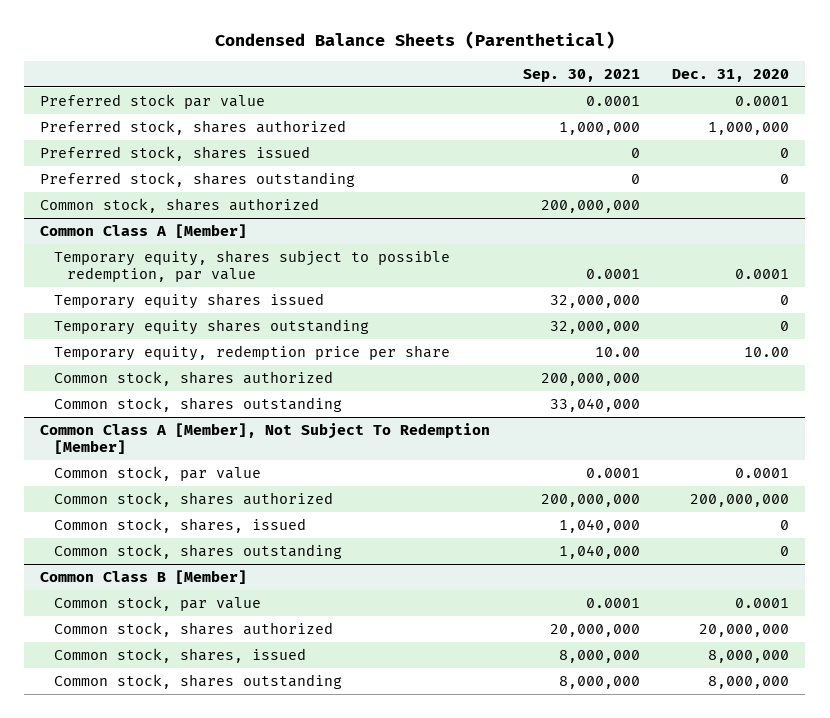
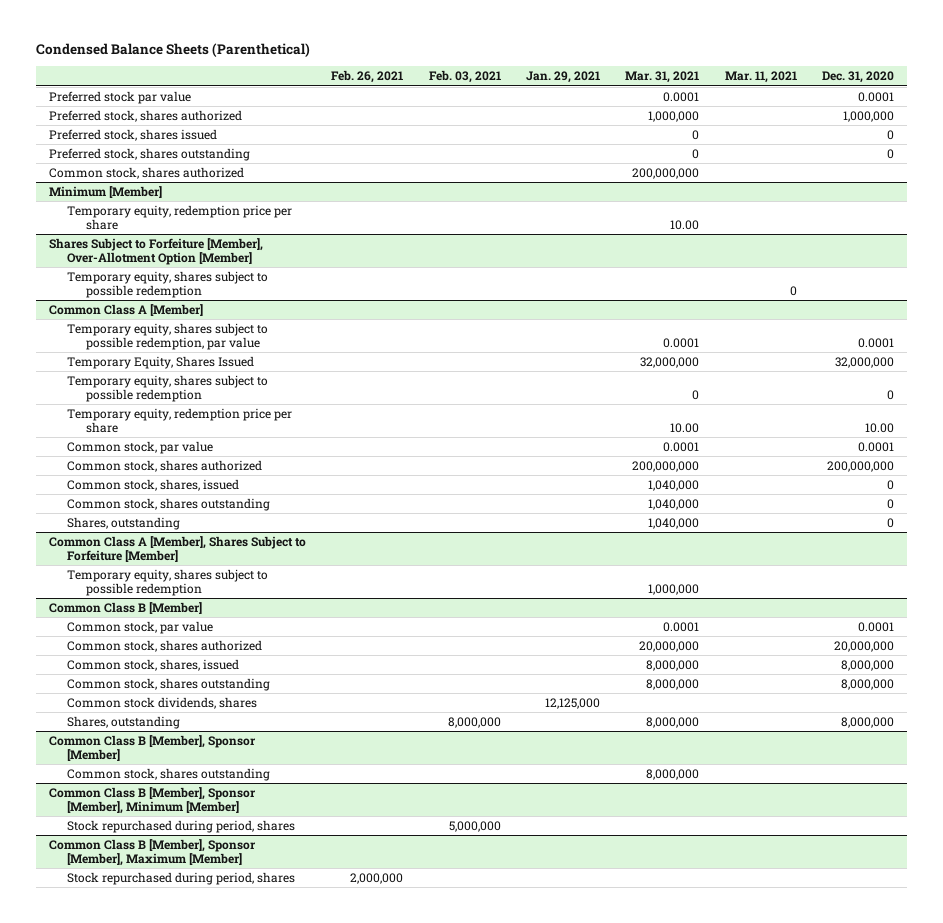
[522,68,640,82] Sep. 30, 2021 -> none
none -> [331,70,404,84] Feb. 26, 2021
none -> [428,70,501,84] Feb. 03, 2021
none -> [525,71,600,84] Jan. 29, 2021
none -> [625,71,700,84] Mar. 31, 2021
none -> [724,71,797,84] Mar. 11, 2021
none -> [48,185,162,198] Minimum [Member]
none -> [67,204,293,230] Temporary equity, redemption price per share
none -> [48,237,263,265] Shares Subject to Forfeiture [Member], Over-Allotment Option [Member]
none -> [67,270,269,298] Temporary equity, shares subject to possible redemption
[53,293,324,310] Temporary equity shares issued -> [67,355,255,369] Temporary Equity, Shares Issued
[780,295,790,306] 0 -> [834,356,894,368] 32,000,000
[53,319,369,336] Temporary equity shares outstanding -> [67,374,269,402] Temporary equity, shares subject to possible redemption
[53,371,333,387] Common stock, shares authorized -> none
[53,397,342,413] Common stock, shares outstanding -> none
[40,423,491,454] Common Class A [Member], Not Subject To Redemption [Member] -> none
none -> [67,516,181,530] Shares, outstanding
none -> [48,535,306,562] Common Class A [Member], Shares Subject to Forfeiture [Member]
none -> [67,568,269,596] Temporary equity, shares subject to possible redemption
none -> [67,696,258,709] Common stock dividends, shares
none -> [67,715,181,729] Shares, outstanding
none -> [48,734,256,761] Common Class B [Member], Sponsor [Member]
none -> [67,767,271,781] Common stock, shares outstanding
none -> [48,786,256,814] Common Class B [Member], Sponsor [Member], Minimum [Member]
none -> [67,819,296,833] Stock repurchased during period, shares
none -> [48,838,256,866] Common Class B [Member], Sponsor [Member], Maximum [Member]
none -> [67,871,296,885] Stock repurchased during period, shares

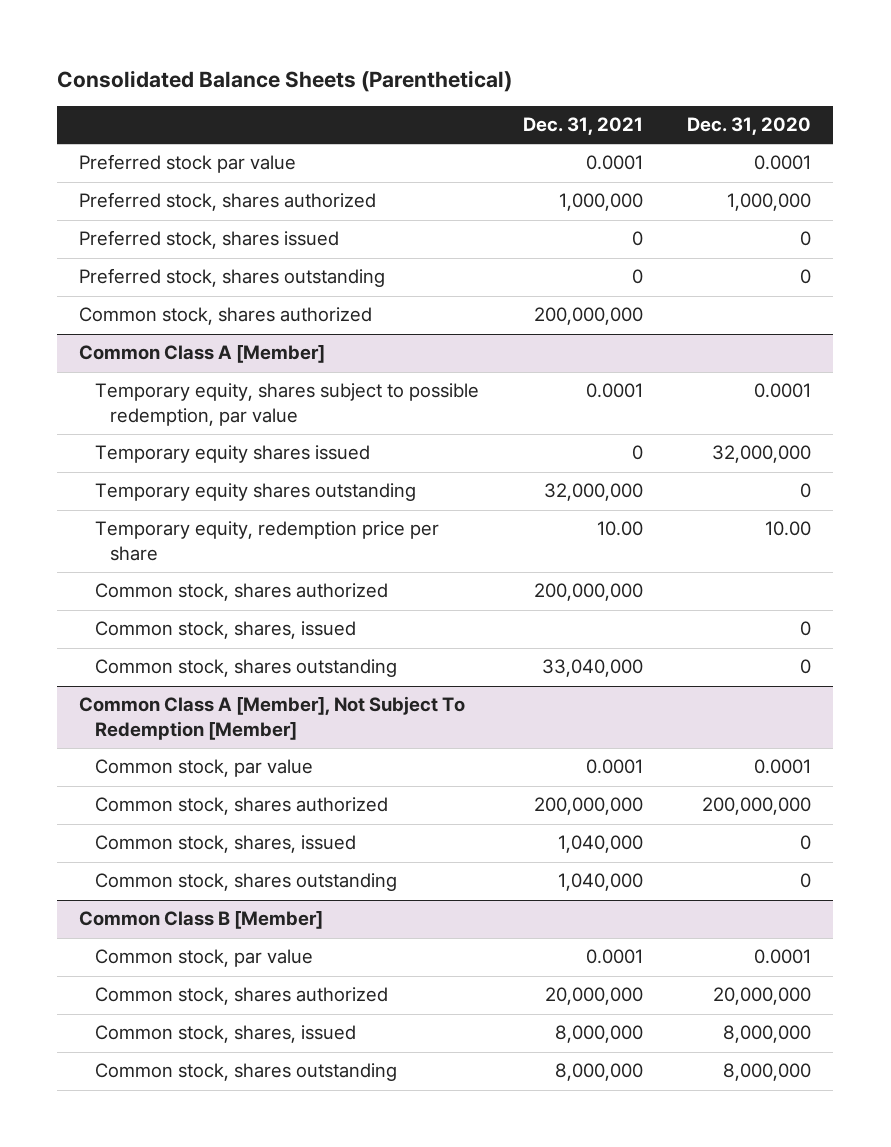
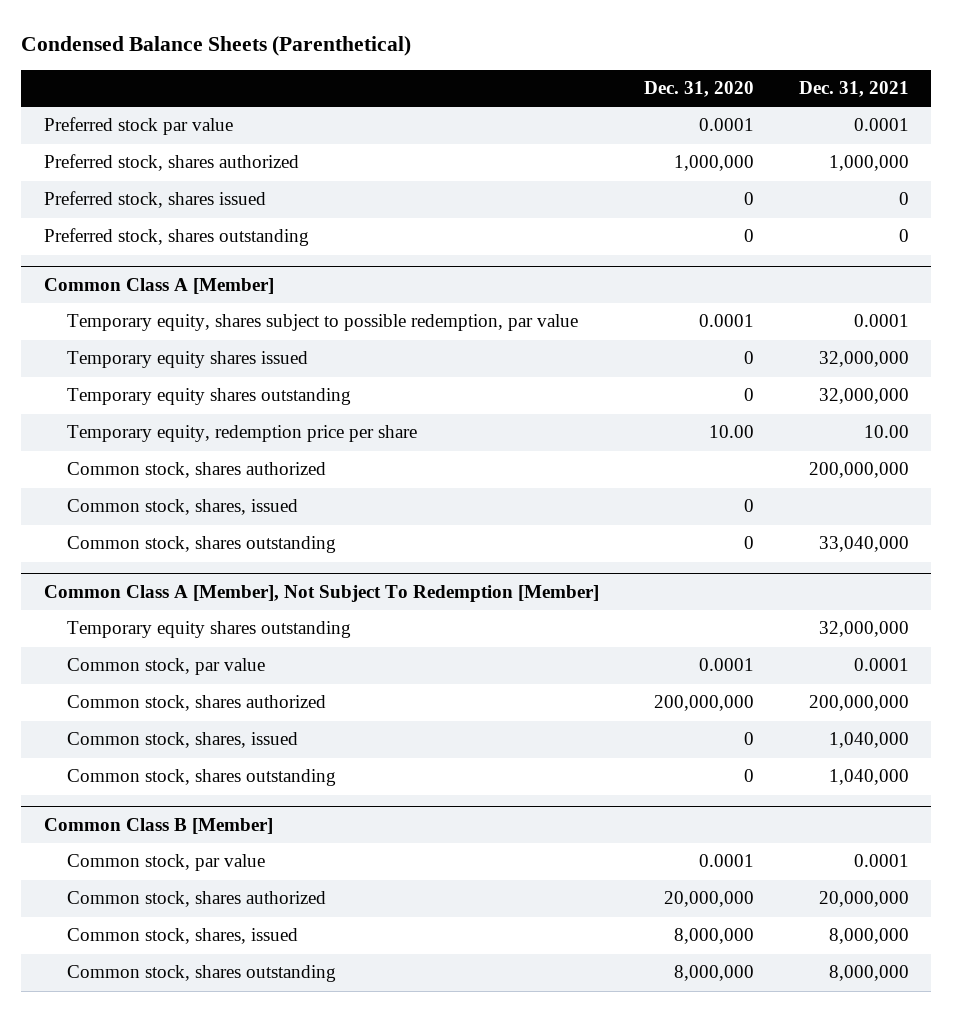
[57,69,513,92] Consolidated Balance Sheets (Parenthetical) -> [21,35,412,56] Condensed Balance Sheets (Parenthetical)
[79,307,373,326] Common stock, shares authorized -> none
[632,445,644,461] 0 -> [818,351,909,368] 32,000,000
[712,445,812,464] 32,000,000 -> [743,351,754,365] 0
none -> [67,621,352,639] Temporary equity shares outstanding

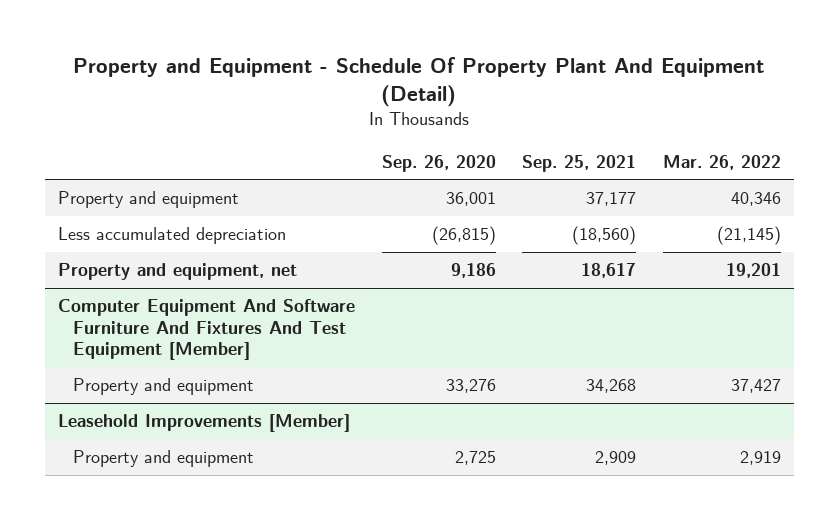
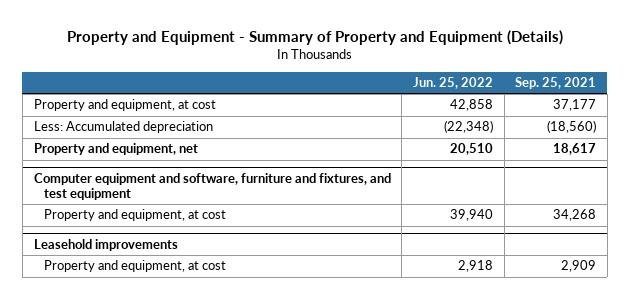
[73,56,765,108] Property and Equipment - Schedule Of Property Plant And Equipment (Detail) -> [66,29,563,45] Property and Equipment - Summary of Property and Equipment (Details)
[381,154,496,172] Sep. 26, 2020 -> none
[662,154,781,170] Mar. 26, 2022 -> none
none -> [412,77,493,90] Jun. 25, 2022
[58,191,240,209] Property and equipment -> [33,99,216,112] Property and equipment, at cost
[58,227,287,245] Less accumulated depreciation -> [33,121,213,134] Less: Accumulated depreciation
[58,299,356,360] Computer Equipment And Software Furniture And Fixtures And Test Equipment [Member] -> [33,172,391,200] Computer equipment and software, furniture and fixtures, and test equipment
[73,378,255,396] Property and equipment -> [44,209,227,222] Property and equipment, at cost
[58,414,351,433] Leasehold Improvements [Member] -> [33,238,178,251] Leasehold improvements
[73,450,255,468] Property and equipment -> [44,260,227,273] Property and equipment, at cost

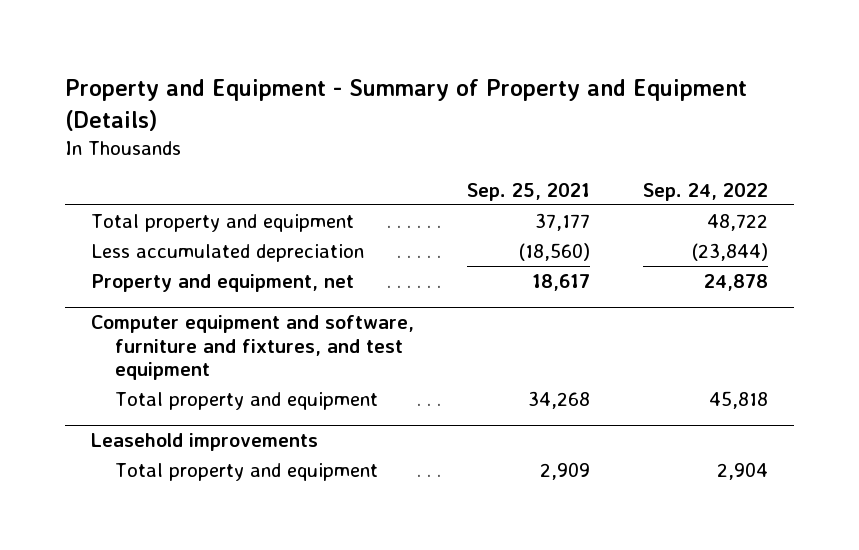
[412,77,493,90] Jun. 25, 2022 -> none
none -> [642,182,768,201] Sep. 24, 2022
[33,99,216,112] Property and equipment, at cost -> [91,213,355,232] Total property and equipment
[33,121,213,134] Less: Accumulated depreciation -> [91,243,365,262] Less accumulated depreciation
[44,209,227,222] Property and equipment, at cost -> [115,391,379,410] Total property and equipment
[44,260,227,273] Property and equipment, at cost -> [115,462,379,481] Total property and equipment

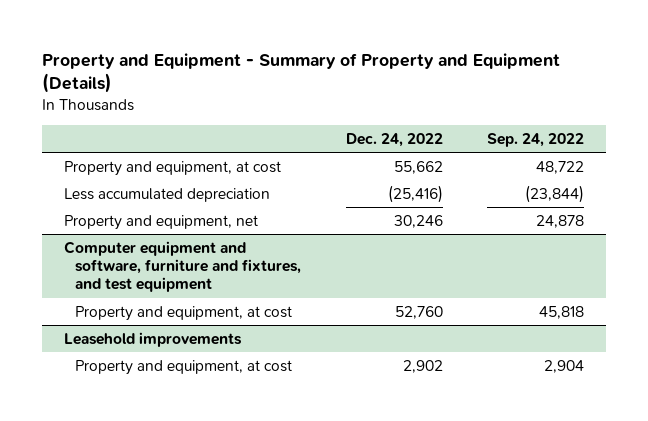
[466,182,590,201] Sep. 25, 2021 -> none
none -> [345,132,443,147] Dec. 24, 2022
[91,213,355,232] Total property and equipment -> [64,160,282,176] Property and equipment, at cost
[115,391,379,410] Total property and equipment -> [75,305,293,321] Property and equipment, at cost
[115,462,379,481] Total property and equipment -> [75,359,293,375] Property and equipment, at cost

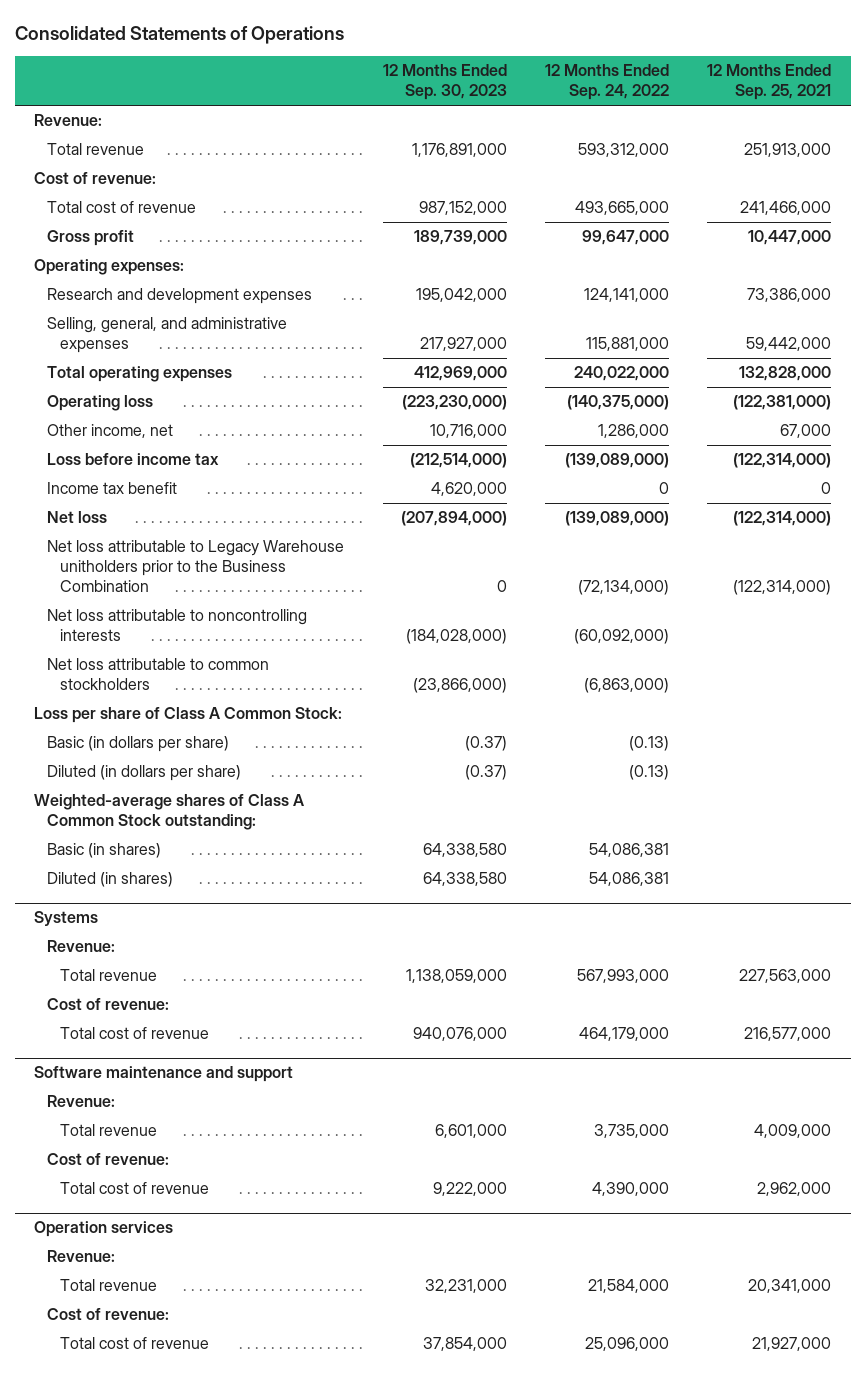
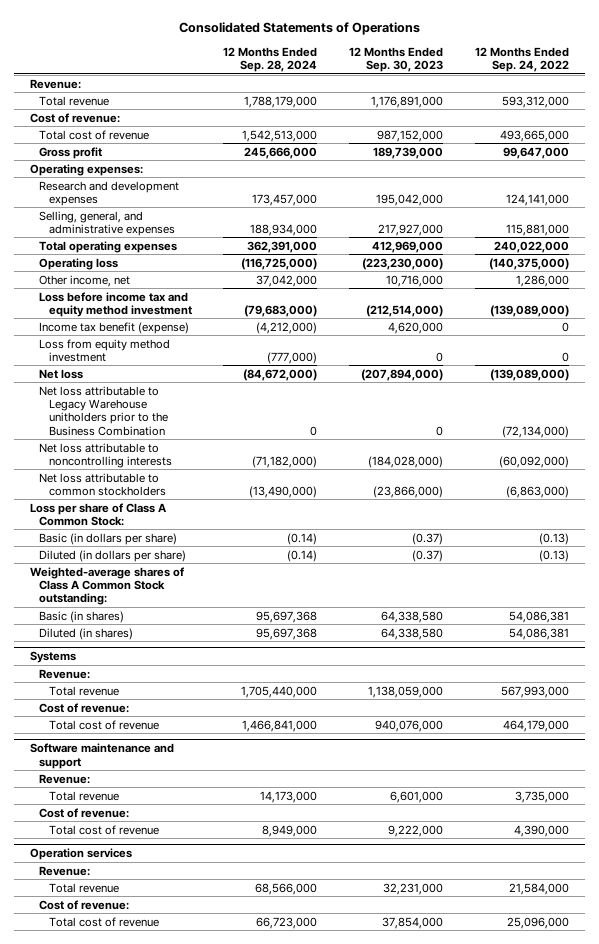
[707,64,832,101] 12 Months Ended Sep. 25, 2021 -> none
none -> [223,46,318,73] 12 Months Ended Sep. 28, 2024
[47,453,220,466] Loss before income tax -> [39,291,192,317] Loss before income tax and equity method investment
[47,482,178,495] Income tax benefit -> [39,321,190,334] Income tax benefit (expense)
none -> [39,338,171,362] Loss from equity method investment

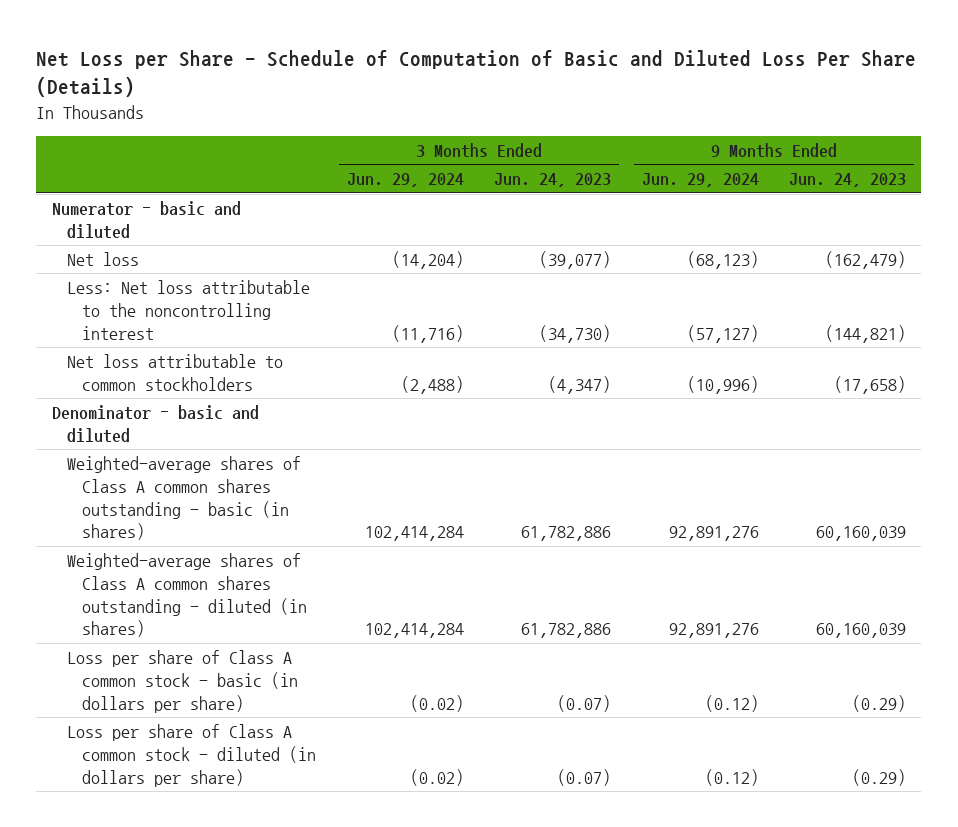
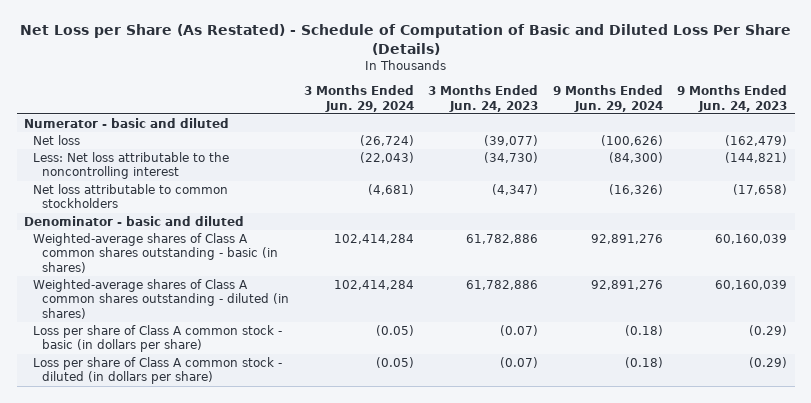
[36,49,917,97] Net Loss per Share - Schedule of Computation of Basic and Diluted Loss Per Share (Details) -> [19,24,791,56] Net Loss per Share (As Restated) - Schedule of Computation of Basic and Diluted Loss Per Share (Details)
[391,251,464,270] (14,204) -> [359,135,414,147] (26,724)
[686,251,759,270] (68,123) -> [600,135,663,147] (100,626)
[391,324,464,343] (11,716) -> [359,152,414,164] (22,043)
[686,324,759,343] (57,127) -> [608,152,663,164] (84,300)
[400,375,464,394] (2,488) -> [367,184,414,196] (4,681)
[686,375,759,394] (10,996) -> [608,184,663,196] (16,326)
[409,694,464,712] (0.02) -> [375,325,414,337] (0.05)
[704,694,759,712] (0.12) -> [624,325,663,337] (0.18)
[409,768,464,786] (0.02) -> [375,357,414,369] (0.05)
[704,768,759,786] (0.12) -> [624,357,663,369] (0.18)

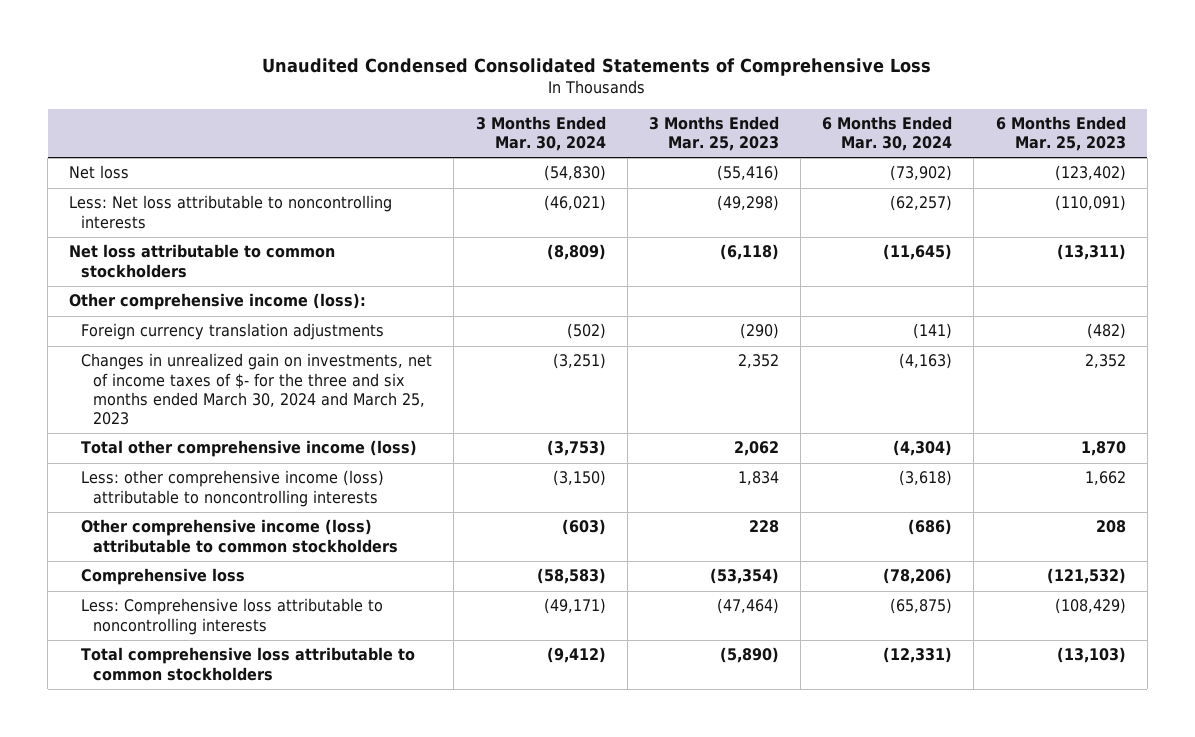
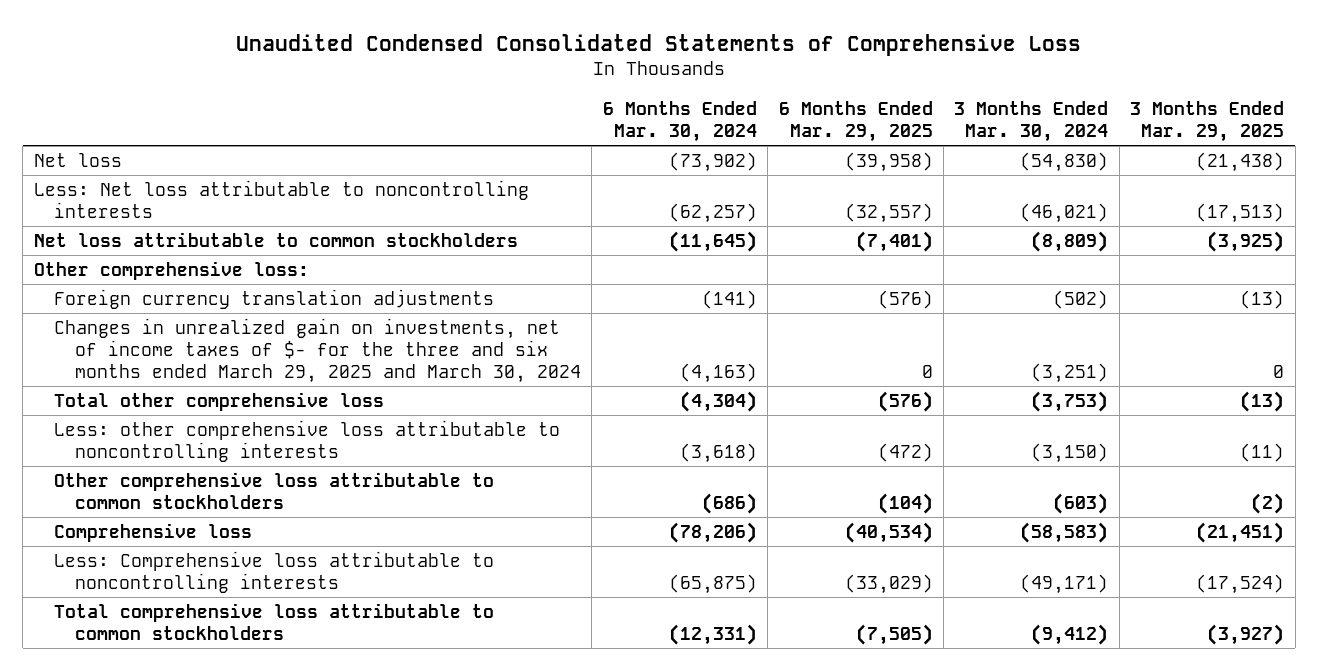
[648,115,779,152] 3 Months Ended Mar. 25, 2023 -> none
[995,115,1126,152] 6 Months Ended Mar. 25, 2023 -> none
none -> [778,100,933,142] 6 Months Ended Mar. 29, 2025
none -> [1130,100,1285,142] 3 Months Ended Mar. 29, 2025
[69,293,367,311] Other comprehensive income (loss): -> [33,261,309,281] Other comprehensive loss:
[81,353,433,426] Changes in unrealized gain on investments, net of income taxes of $- for the three and six months ended March 30, 2024 and March 25, 2023 -> [54,318,581,384] Changes in unrealized gain on investments, net of income taxes of $- for the three and six months ended March 29, 2025 and March 30, 2024
[81,440,418,458] Total other comprehensive income (loss) -> [54,392,385,412] Total other comprehensive loss
[81,470,385,507] Less: other comprehensive income (loss) attributable to noncontrolling interests -> [54,420,561,463] Less: other comprehensive loss attributable to noncontrolling interests
[81,519,398,553] Other comprehensive income (loss) attributable to common stockholders -> [54,472,495,510] Other comprehensive loss attributable to common stockholders

